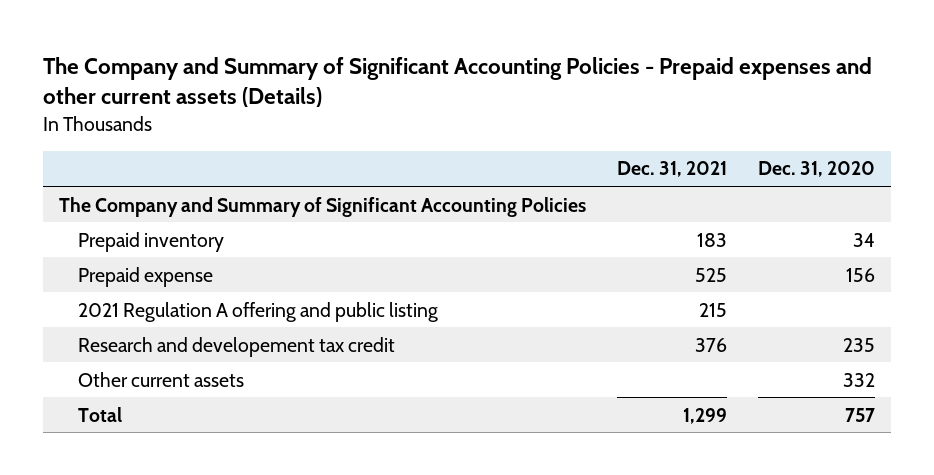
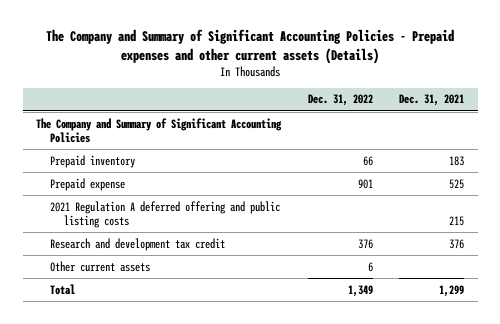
[758,161,876,178] Dec. 31, 2020 -> none
none -> [307,94,373,107] Dec. 31, 2022
[77,301,438,322] 2021 Regulation A offering and public listing -> [49,200,280,228] 2021 Regulation A deferred offering and public listing costs
[77,336,395,357] Research and developement tax credit -> [49,237,225,251] Research and development tax credit

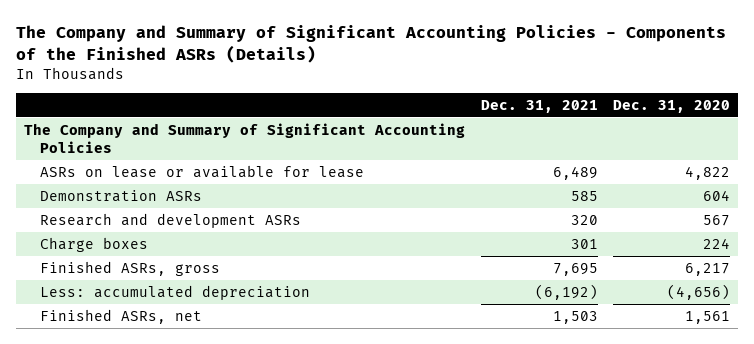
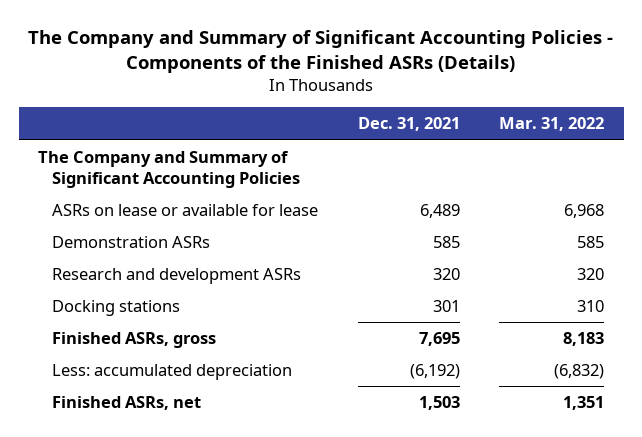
[613,99,731,113] Dec. 31, 2020 -> none
none -> [498,117,604,132] Mar. 31, 2022
[39,236,148,252] Charge boxes -> none
none -> [52,300,181,317] Docking stations

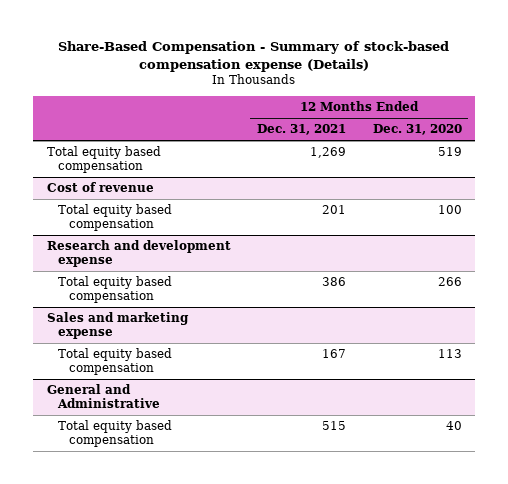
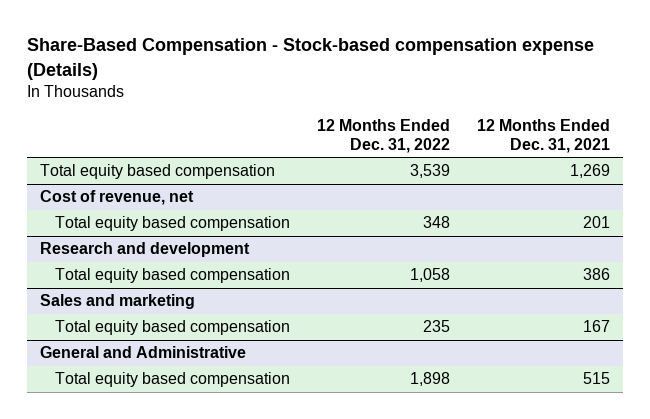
[58,41,450,72] Share-Based Compensation - Summary of stock-based compensation expense (Details) -> [26,38,594,80] Share-Based Compensation - Stock-based compensation expense (Details)
[372,124,462,136] Dec. 31, 2020 -> none
none -> [317,119,451,153] 12 Months Ended Dec. 31, 2022
[46,182,154,193] Cost of revenue -> [40,190,195,206] Cost of revenue, net
[46,240,231,268] Research and development expense -> [40,242,251,258] Research and development
[46,312,189,340] Sales and marketing expense -> [40,294,196,310] Sales and marketing

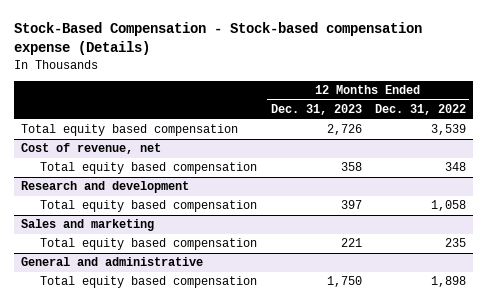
[26,38,594,80] Share-Based Compensation - Stock-based compensation expense (Details) -> [14,22,423,56] Stock-Based Compensation - Stock-based compensation expense (Details)
[476,119,610,153] 12 Months Ended Dec. 31, 2021 -> none
none -> [270,104,362,116] Dec. 31, 2023
[40,346,247,359] General and Administrative -> [21,257,204,267] General and administrative

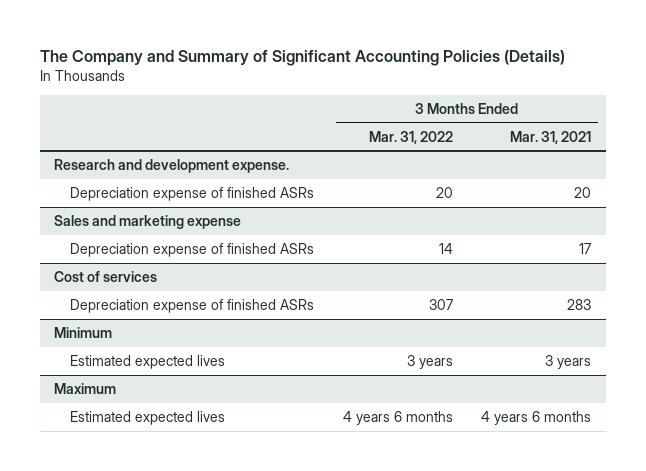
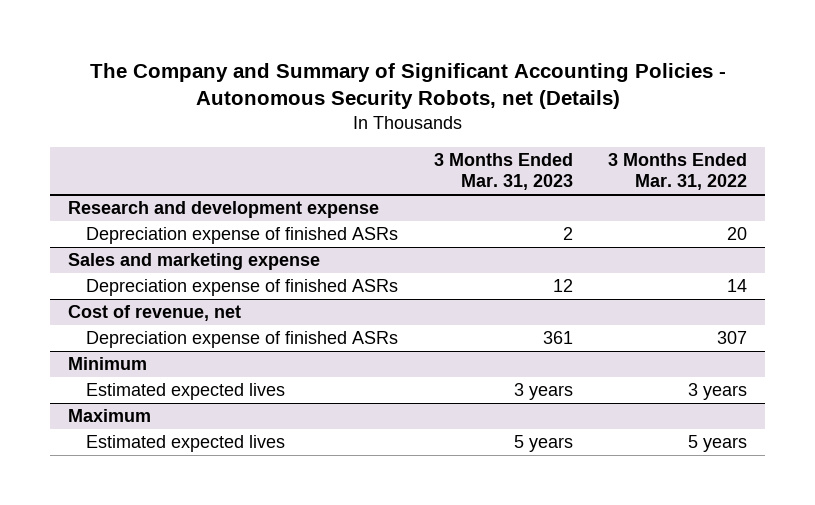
[40,49,566,66] The Company and Summary of Significant Accounting Policies (Details) -> [89,62,726,110] The Company and Summary of Significant Accounting Policies - Autonomous Security Robots, net (Details)
[510,130,592,144] Mar. 31, 2021 -> none
none -> [433,153,573,191] 3 Months Ended Mar. 31, 2023
[54,159,290,174] Research and development expense. -> [67,201,379,219] Research and development expense
[54,271,158,283] Cost of services -> [67,305,241,322] Cost of revenue, net
[342,411,453,426] 4 years 6 months -> [688,435,748,453] 5 years

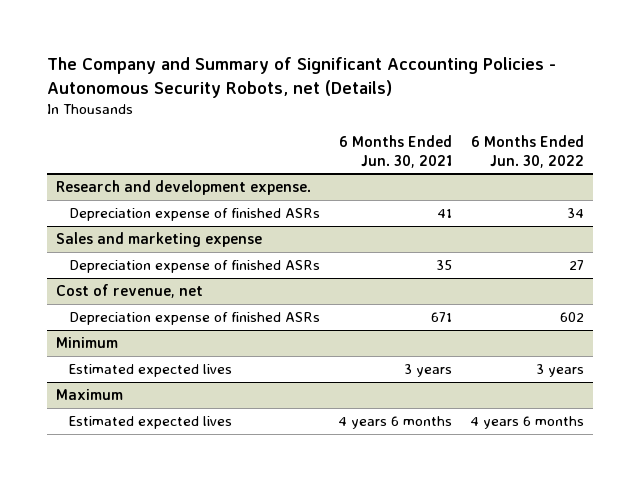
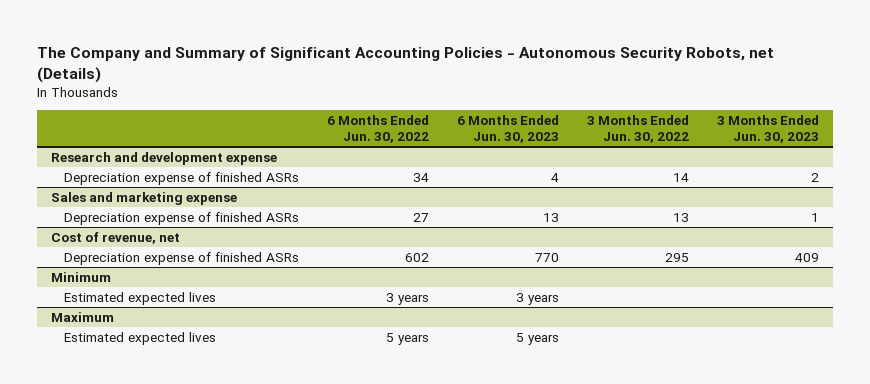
[338,135,452,168] 6 Months Ended Jun. 30, 2021 -> none
none -> [457,114,560,144] 6 Months Ended Jun. 30, 2023
none -> [587,114,690,144] 3 Months Ended Jun. 30, 2022
none -> [717,114,820,144] 3 Months Ended Jun. 30, 2023
[56,179,312,195] Research and development expense. -> [51,151,278,165] Research and development expense
[469,415,584,429] 4 years 6 months -> [386,332,430,345] 5 years

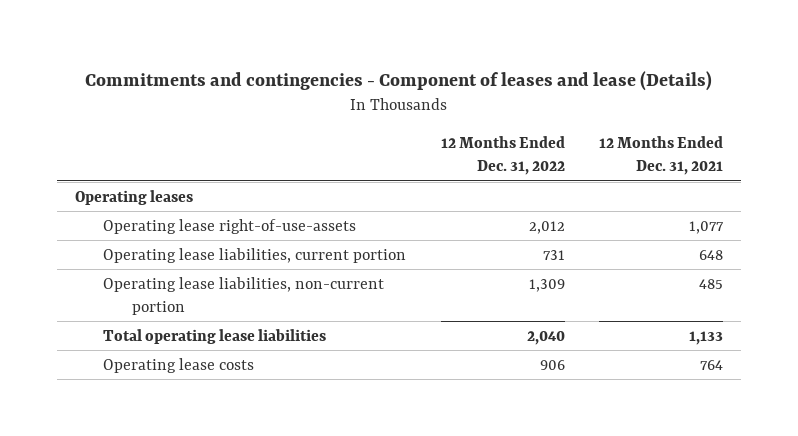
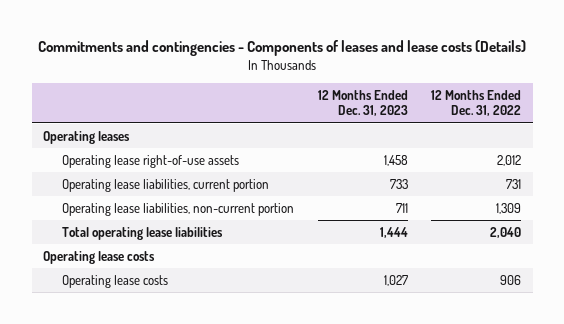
[84,70,712,91] Commitments and contingencies - Component of leases and lease (Details) -> [38,40,527,57] Commitments and contingencies - Components of leases and lease costs (Details)
[599,136,724,176] 12 Months Ended Dec. 31, 2021 -> none
none -> [317,90,408,117] 12 Months Ended Dec. 31, 2023
[103,218,357,234] Operating lease right-of-use-assets -> [62,154,240,168] Operating lease right-of-use assets
none -> [43,250,156,264] Operating lease costs

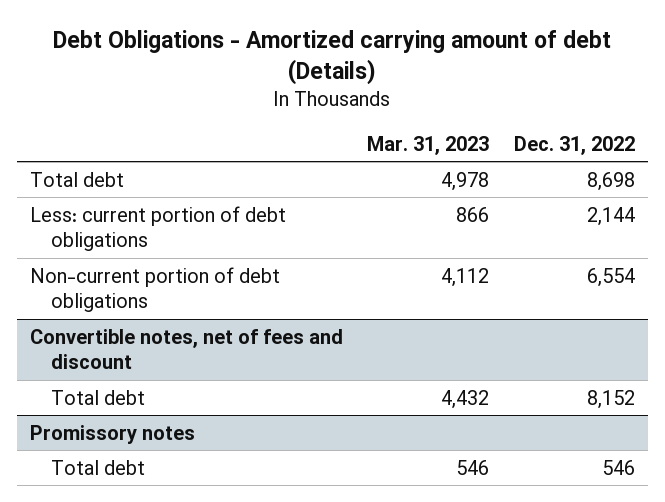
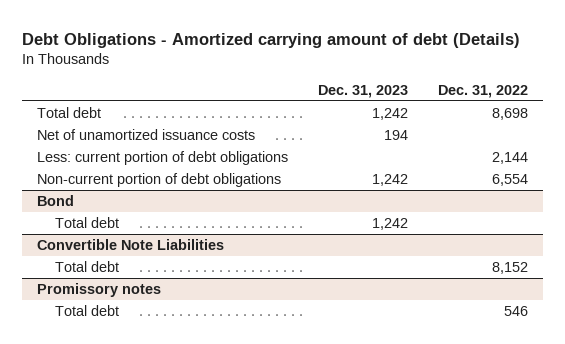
[367,135,490,155] Mar. 31, 2023 -> none
none -> [318,84,409,98] Dec. 31, 2023
none -> [37,129,256,141] Net of unamortized issuance costs
none -> [37,195,75,207] Bond
none -> [54,217,119,229] Total debt
[29,328,343,370] Convertible notes, net of fees and discount -> [37,239,225,251] Convertible Note Liabilities

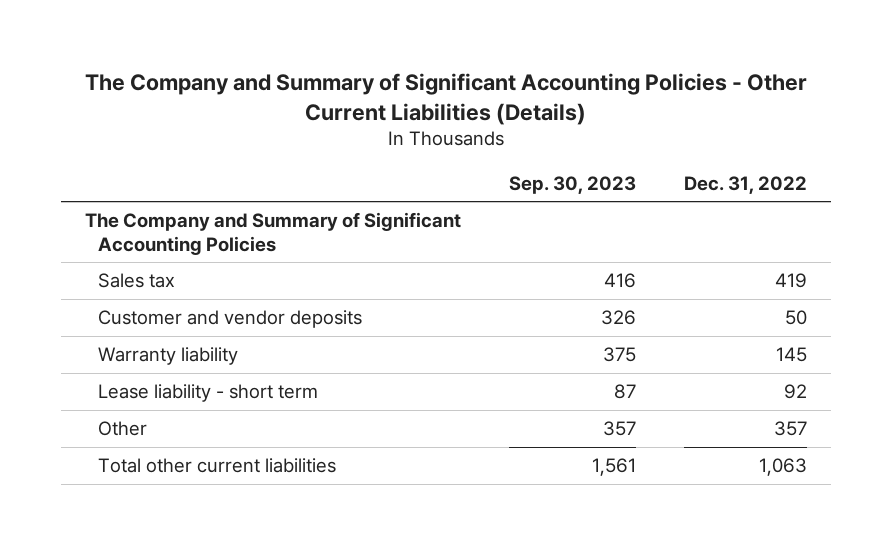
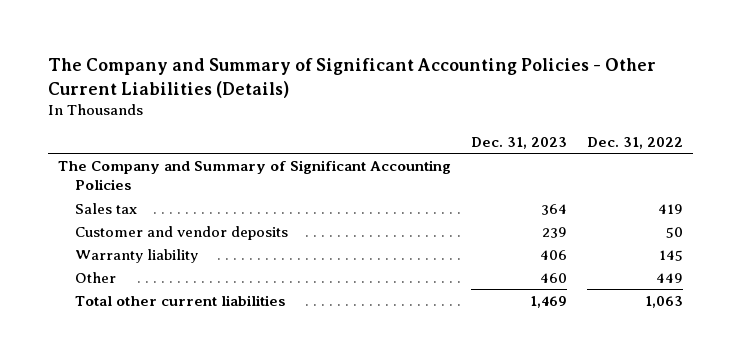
[509,175,637,194] Sep. 30, 2023 -> none
none -> [470,136,567,149] Dec. 31, 2023
[98,384,319,403] Lease liability - short term -> none
[774,421,808,437] 357 -> [655,272,683,283] 449

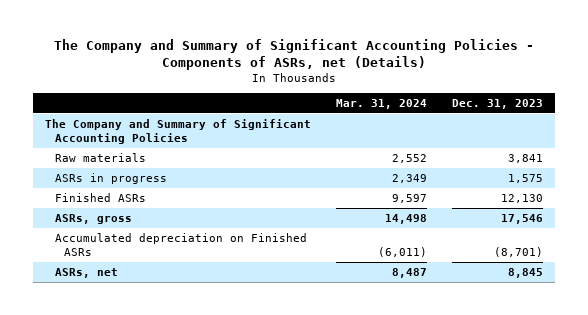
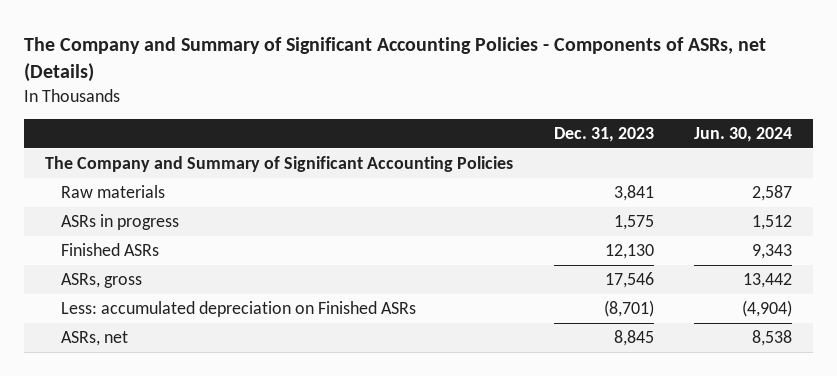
[335,98,427,109] Mar. 31, 2024 -> none
none -> [694,126,793,142] Jun. 30, 2024
[54,232,307,256] Accumulated depreciation on Finished ASRs -> [60,300,416,317] Less: accumulated depreciation on Finished ASRs

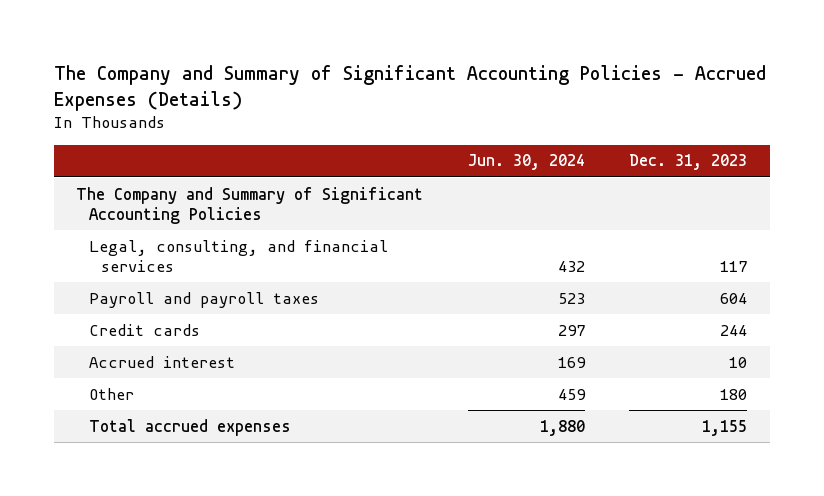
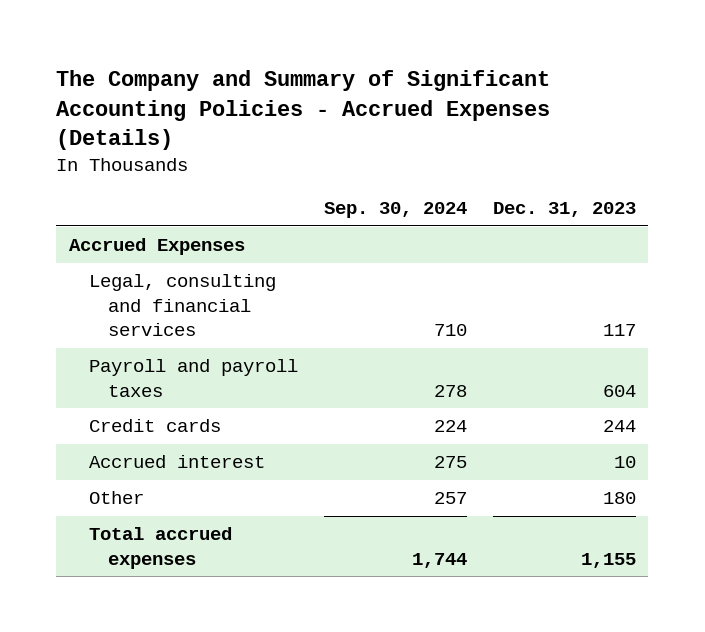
[467,154,585,171] Jun. 30, 2024 -> none
none -> [323,202,467,219] Sep. 30, 2024
[76,186,424,224] The Company and Summary of Significant Accounting Policies -> none
none -> [69,238,246,256] Accrued Expenses
[88,239,388,272] Legal, consulting, and financial services -> [88,274,276,337] Legal, consulting and financial services

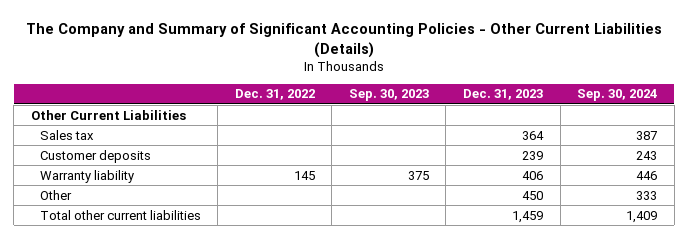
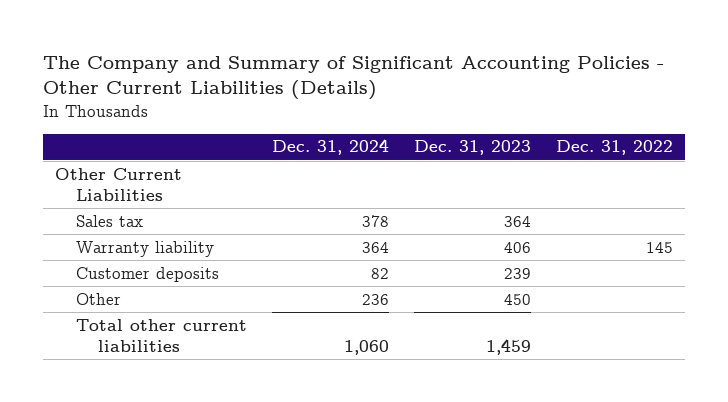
[348,89,429,102] Sep. 30, 2023 -> none
[577,89,658,102] Sep. 30, 2024 -> none
none -> [272,139,390,156] Dec. 31, 2024
[39,149,151,163] Customer deposits -> [76,266,220,282] Customer deposits

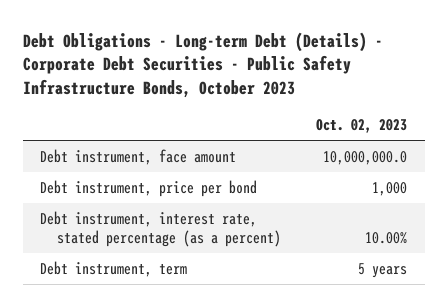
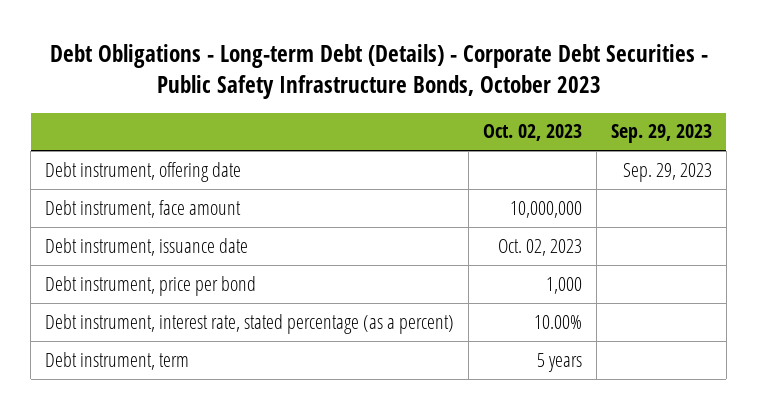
none -> [610,124,712,144] Sep. 29, 2023
none -> [45,161,242,182] Debt instrument, offering date
[323,150,408,165] 10,000,000.0 -> [510,200,583,218] 10,000,000
none -> [45,237,249,256] Debt instrument, issuance date

